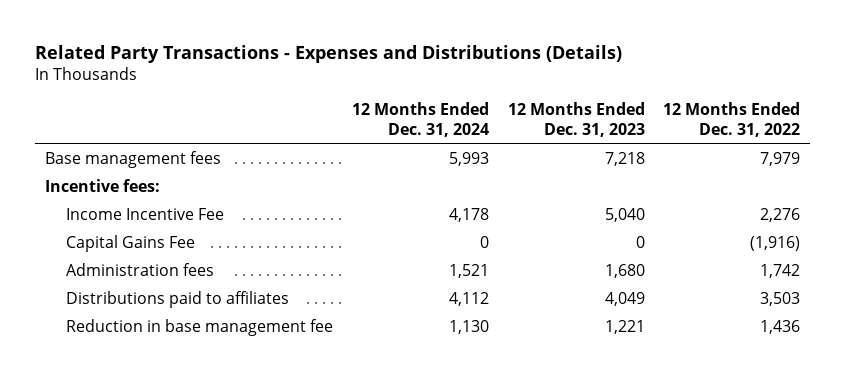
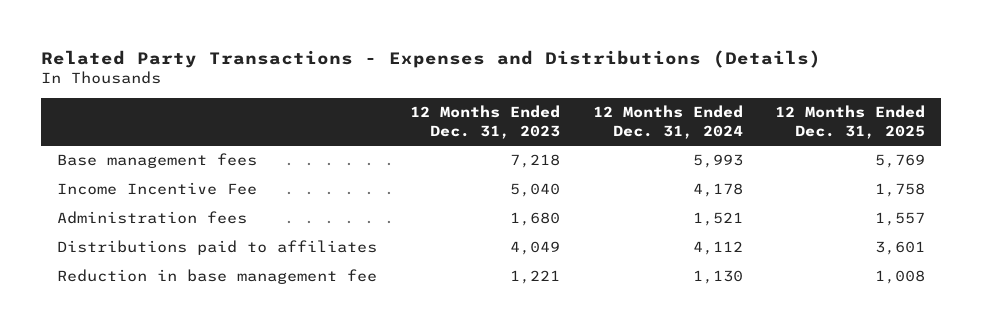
[663,102,801,138] 12 Months Ended Dec. 31, 2022 -> none
none -> [775,105,926,140] 12 Months Ended Dec. 31, 2025
[44,179,160,193] Incentive fees: -> none
[65,235,195,253] Capital Gains Fee -> none

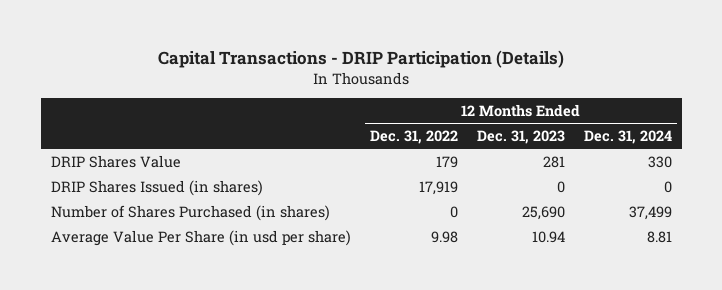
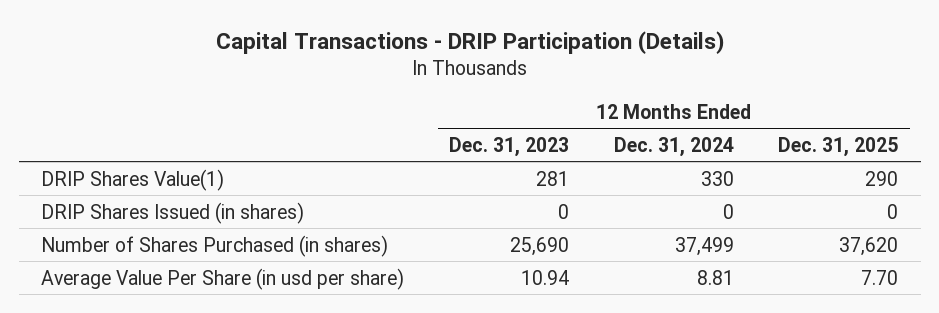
[369,130,458,145] Dec. 31, 2022 -> none
none -> [778,136,899,157] Dec. 31, 2025
[50,154,181,168] DRIP Shares Value -> [40,168,224,191] DRIP Shares Value(1)

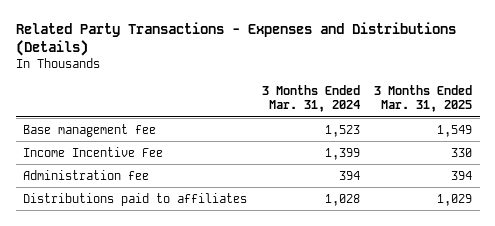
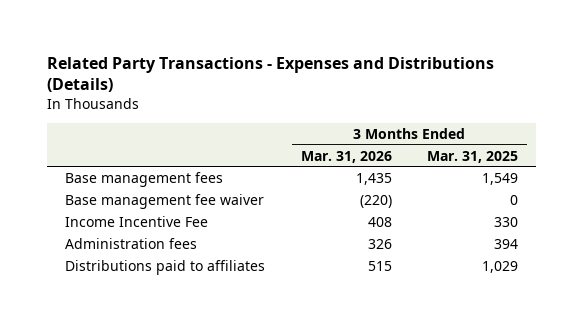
[261,85,360,113] 3 Months Ended Mar. 31, 2024 -> none
none -> [300,150,392,163] Mar. 31, 2026
[23,123,157,137] Base management fee -> [64,171,223,187] Base management fees
none -> [64,193,264,209] Base management fee waiver
[23,169,150,180] Administration fee -> [64,237,197,249] Administration fees

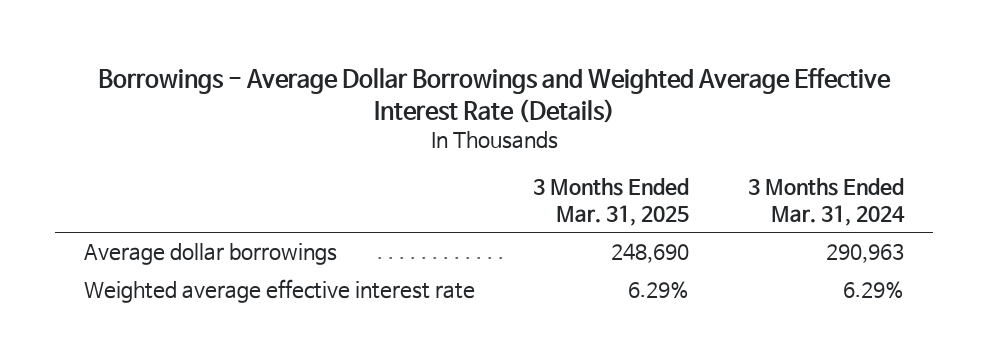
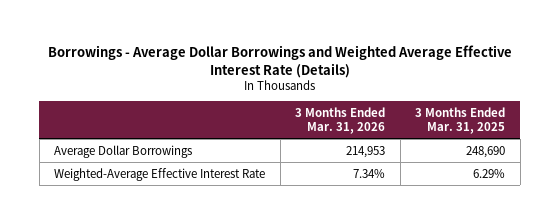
[747,178,905,226] 3 Months Ended Mar. 31, 2024 -> none
none -> [295,106,386,134] 3 Months Ended Mar. 31, 2026
[84,243,338,266] Average dollar borrowings -> [54,144,193,158] Average Dollar Borrowings
[84,279,476,304] Weighted average effective interest rate -> [54,167,266,181] Weighted-Average Effective Interest Rate

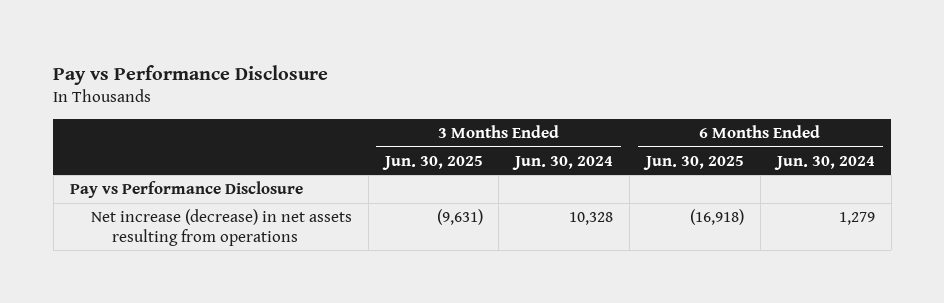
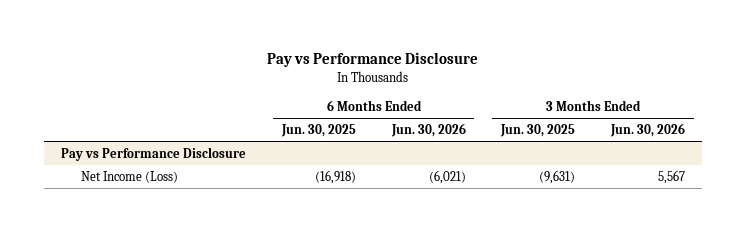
[512,155,614,170] Jun. 30, 2024 -> none
[773,155,875,170] Jun. 30, 2024 -> none
none -> [390,123,466,138] Jun. 30, 2026
none -> [609,123,685,138] Jun. 30, 2026
[90,209,352,246] Net increase (decrease) in net assets resulting from operations -> [81,171,179,184] Net Income (Loss)

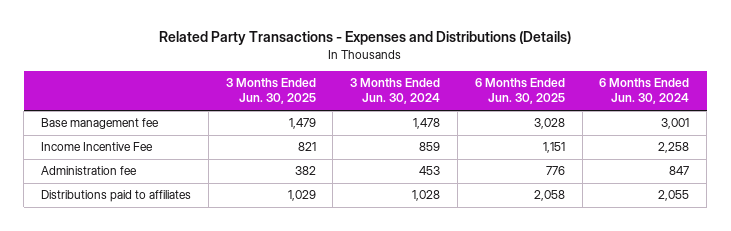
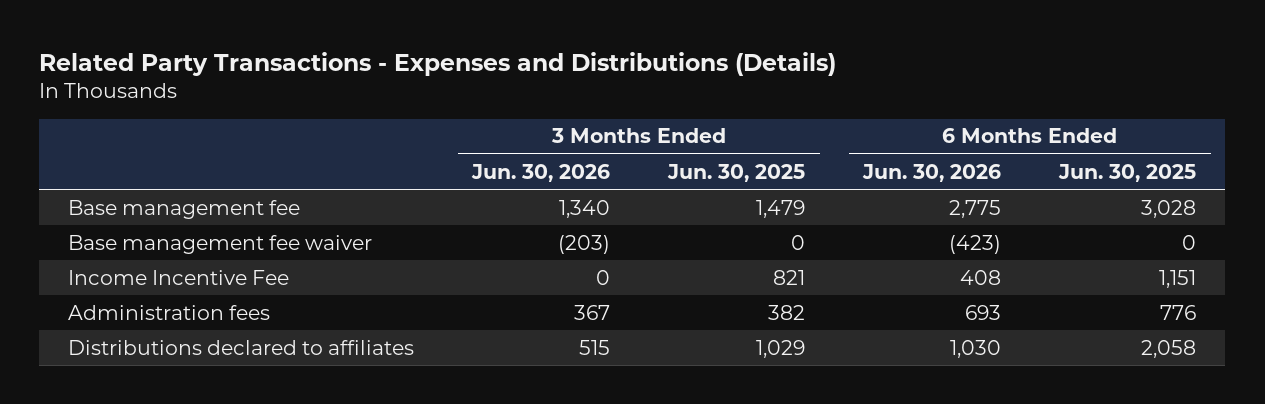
[350,78,441,105] 3 Months Ended Jun. 30, 2024 -> none
[599,78,690,105] 6 Months Ended Jun. 30, 2024 -> none
none -> [471,163,611,182] Jun. 30, 2026
none -> [862,163,1002,182] Jun. 30, 2026
none -> [68,234,373,254] Base management fee waiver
[41,166,138,176] Administration fee -> [68,304,271,320] Administration fees
[41,190,192,203] Distributions paid to affiliates -> [68,339,415,355] Distributions declared to affiliates

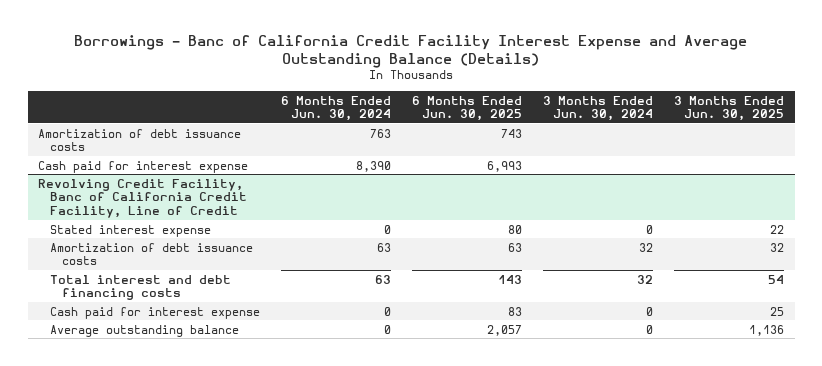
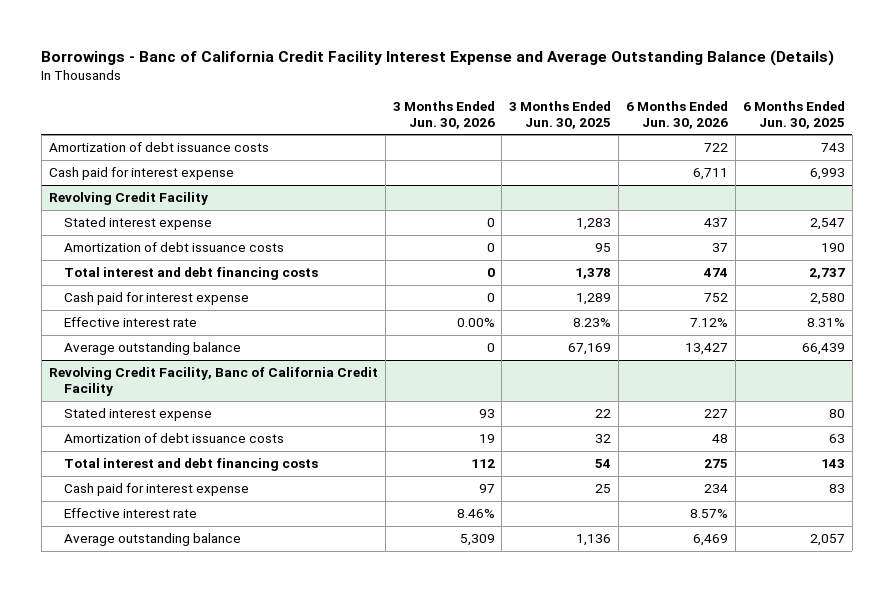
[281,95,392,122] 6 Months Ended Jun. 30, 2024 -> none
[543,95,654,122] 3 Months Ended Jun. 30, 2024 -> none
none -> [392,100,495,129] 3 Months Ended Jun. 30, 2026
none -> [626,100,729,129] 6 Months Ended Jun. 30, 2026
none -> [48,192,208,206] Revolving Credit Facility
none -> [64,217,213,231] Stated interest expense
none -> [64,242,285,253] Amortization of debt issuance costs
none -> [64,267,319,281] Total interest and debt financing costs
none -> [64,292,250,306] Cash paid for interest expense
none -> [64,317,198,328] Effective interest rate
none -> [64,342,242,356] Average outstanding balance
[38,178,248,218] Revolving Credit Facility, Banc of California Credit Facility, Line of Credit -> [48,367,378,396] Revolving Credit Facility, Banc of California Credit Facility
none -> [64,508,198,519] Effective interest rate

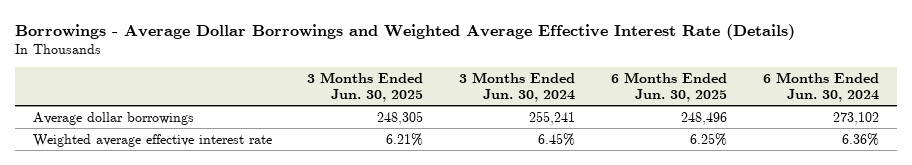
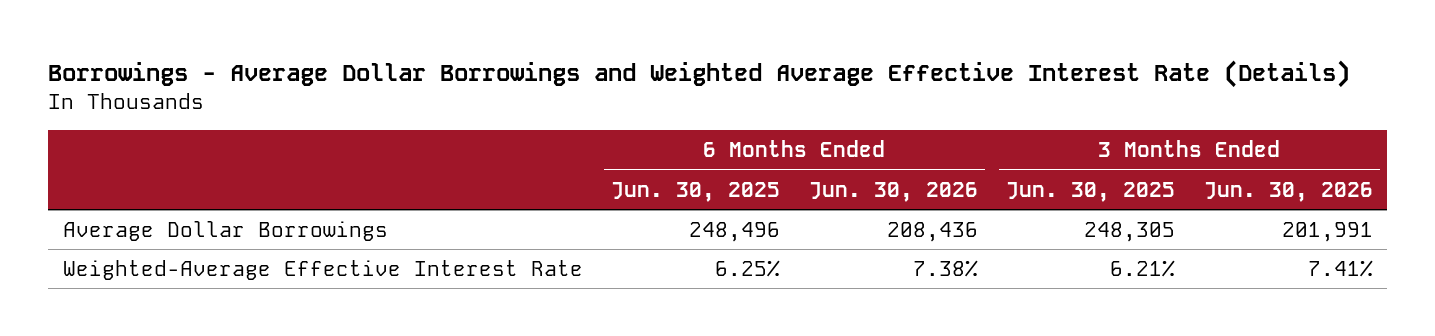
[459,71,576,102] 3 Months Ended Jun. 30, 2024 -> none
[763,71,880,102] 6 Months Ended Jun. 30, 2024 -> none
none -> [808,181,978,202] Jun. 30, 2026
none -> [1203,181,1373,202] Jun. 30, 2026
[32,111,194,125] Average dollar borrowings -> [62,221,388,242] Average Dollar Borrowings
[32,133,272,147] Weighted average effective interest rate -> [62,260,583,281] Weighted-Average Effective Interest Rate

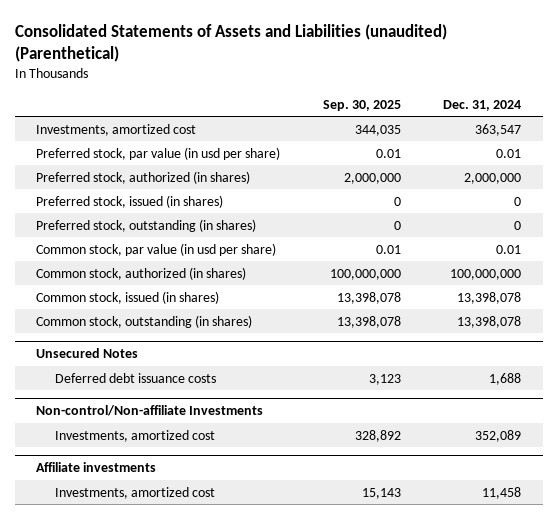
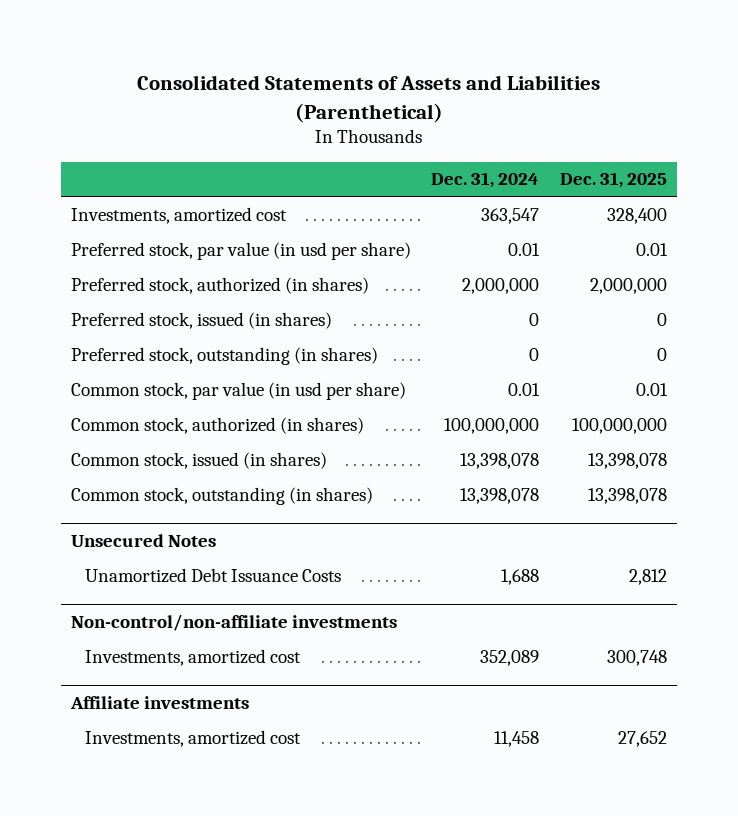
[14,23,447,62] Consolidated Statements of Assets and Liabilities (unaudited) (Parenthetical) -> [136,74,600,123] Consolidated Statements of Assets and Liabilities (Parenthetical)
[322,99,401,111] Sep. 30, 2025 -> none
none -> [559,172,667,189] Dec. 31, 2025
[55,372,217,383] Deferred debt issuance costs -> [84,567,341,583] Unamortized Debt Issuance Costs
[35,405,263,417] Non-control/Non-affiliate Investments -> [71,613,398,631] Non-control/non-affiliate investments

